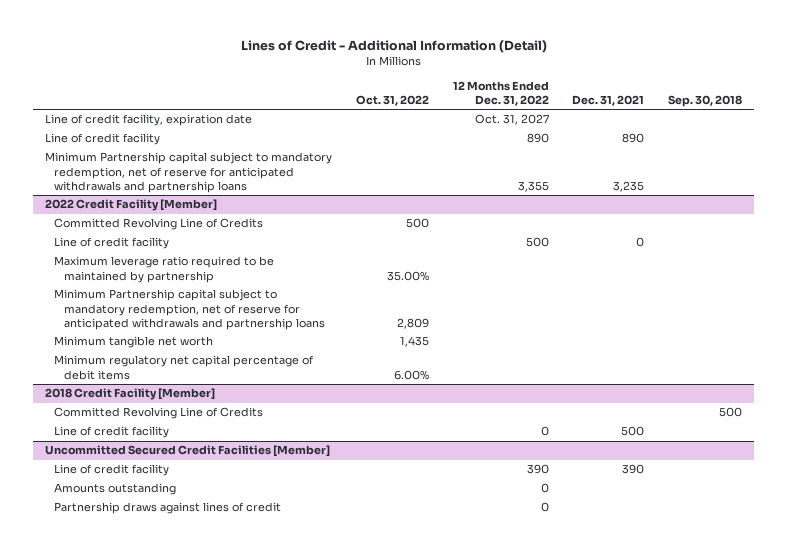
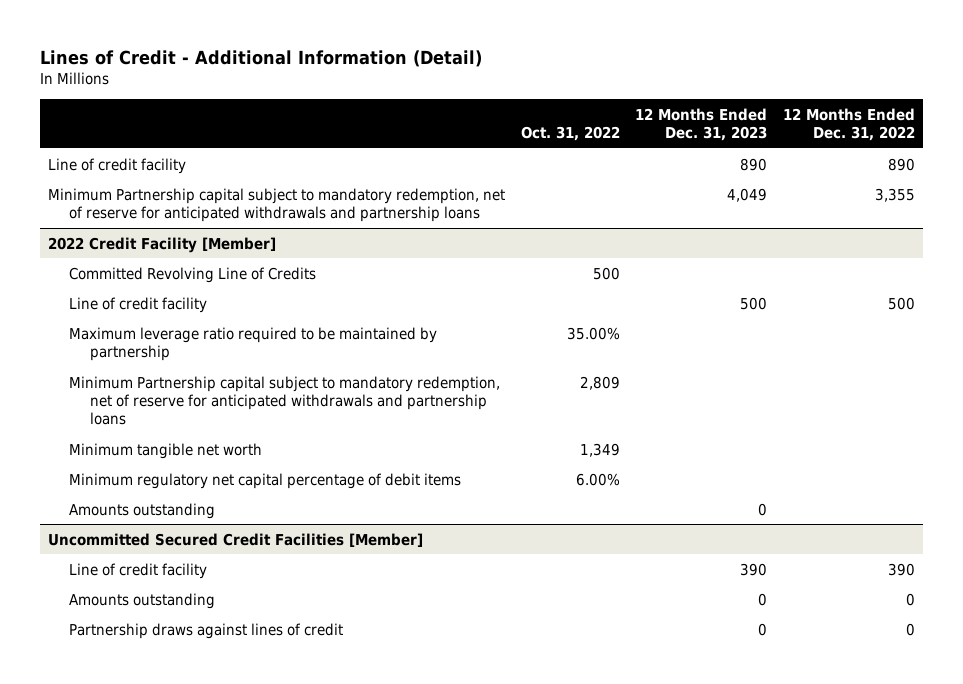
[572,94,645,106] Dec. 31, 2021 -> none
[667,94,742,107] Sep. 30, 2018 -> none
none -> [635,107,768,142] 12 Months Ended Dec. 31, 2023
[45,114,253,127] Line of credit facility, expiration date -> none
[399,336,429,348] 1,435 -> [579,442,620,457] 1,349
[45,388,216,401] 2018 Credit Facility [Member] -> none
[54,407,264,420] Committed Revolving Line of Credits -> none
[54,426,170,439] Line of credit facility -> none
none -> [69,502,216,519] Amounts outstanding

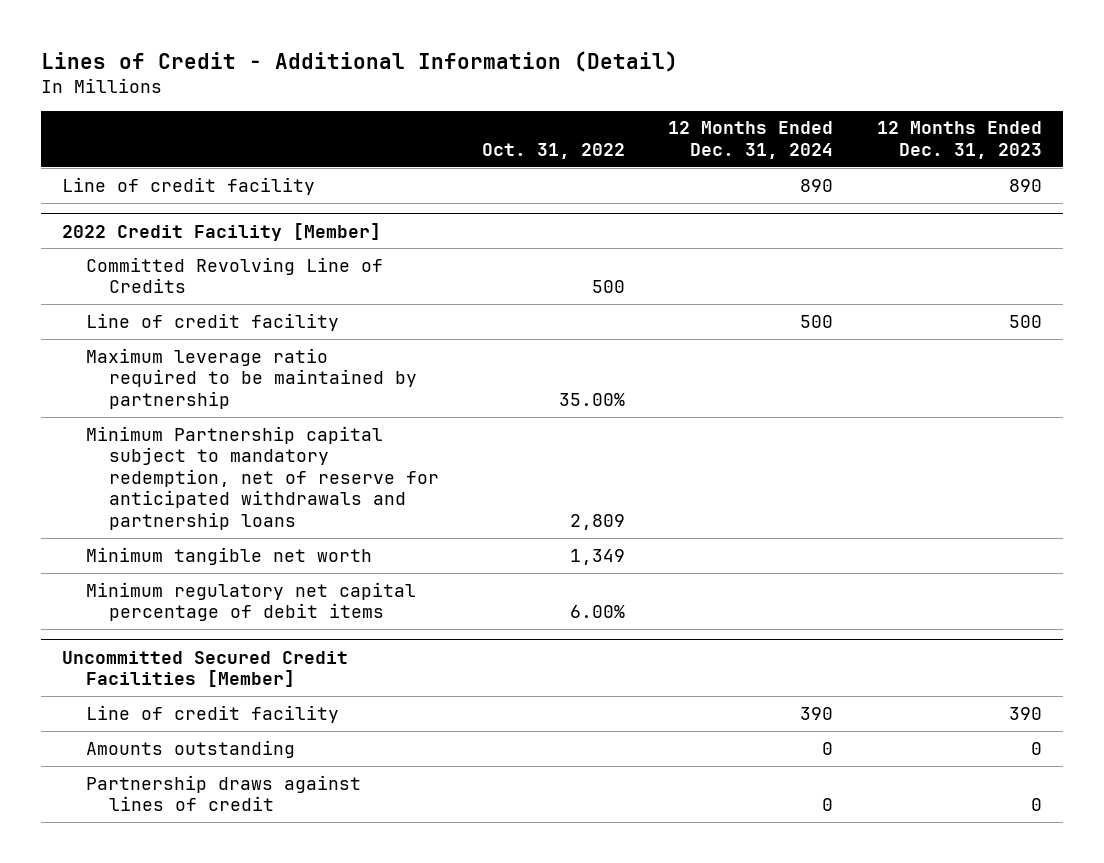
[782,107,915,142] 12 Months Ended Dec. 31, 2022 -> none
none -> [668,121,834,159] 12 Months Ended Dec. 31, 2024
[47,187,505,223] Minimum Partnership capital subject to mandatory redemption, net of reserve for anticipated withdrawals and partnership loans -> none
[69,502,216,519] Amounts outstanding -> none

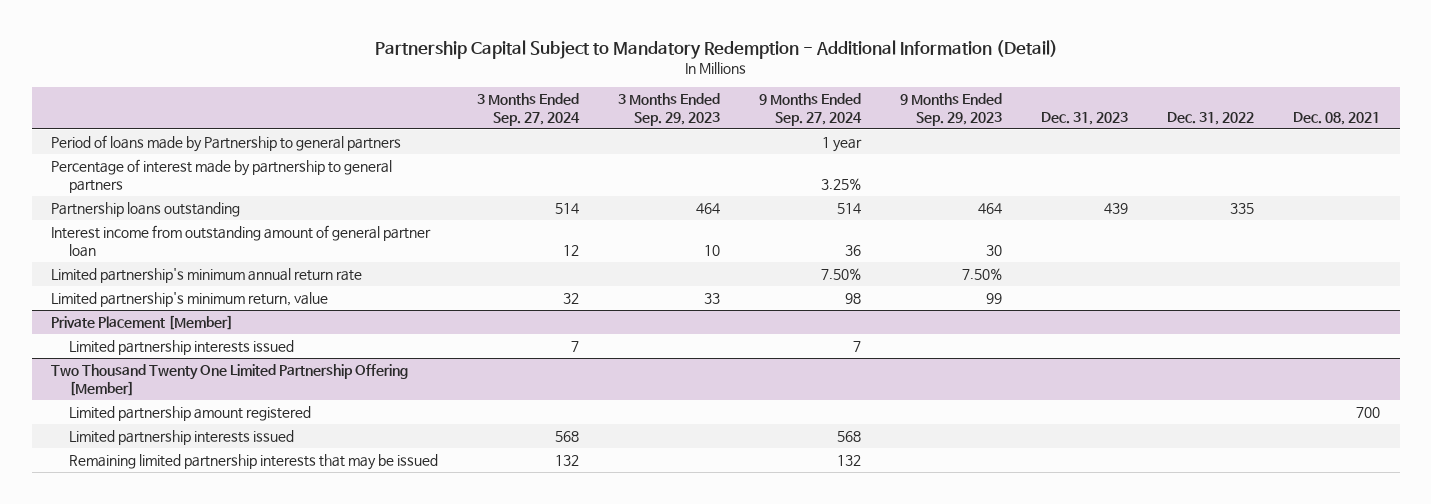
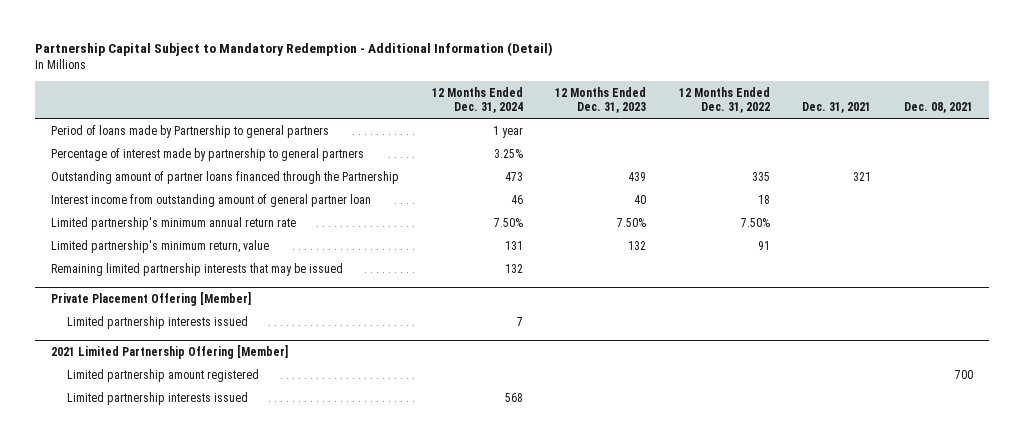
[477,93,581,126] 3 Months Ended Sep. 27, 2024 -> none
[618,93,721,126] 3 Months Ended Sep. 29, 2023 -> none
[759,93,863,126] 9 Months Ended Sep. 27, 2024 -> none
[900,93,1003,126] 9 Months Ended Sep. 29, 2023 -> none
[1041,111,1129,125] Dec. 31, 2023 -> none
[1167,111,1255,125] Dec. 31, 2022 -> none
none -> [431,87,523,114] 12 Months Ended Dec. 31, 2024
none -> [555,87,647,114] 12 Months Ended Dec. 31, 2023
none -> [678,87,770,114] 12 Months Ended Dec. 31, 2022
none -> [802,102,872,114] Dec. 31, 2021
[51,202,241,218] Partnership loans outstanding -> [51,170,400,184] Outstanding amount of partner loans financed through the Partnership
none -> [51,262,344,276] Remaining limited partnership interests that may be issued
[51,315,234,331] Private Placement [Member] -> [51,291,252,306] Private Placement Offering [Member]
[51,364,409,396] Two Thousand Twenty One Limited Partnership Offering [Member] -> [51,344,289,359] 2021 Limited Partnership Offering [Member]
[69,454,439,471] Remaining limited partnership interests that may be issued -> none

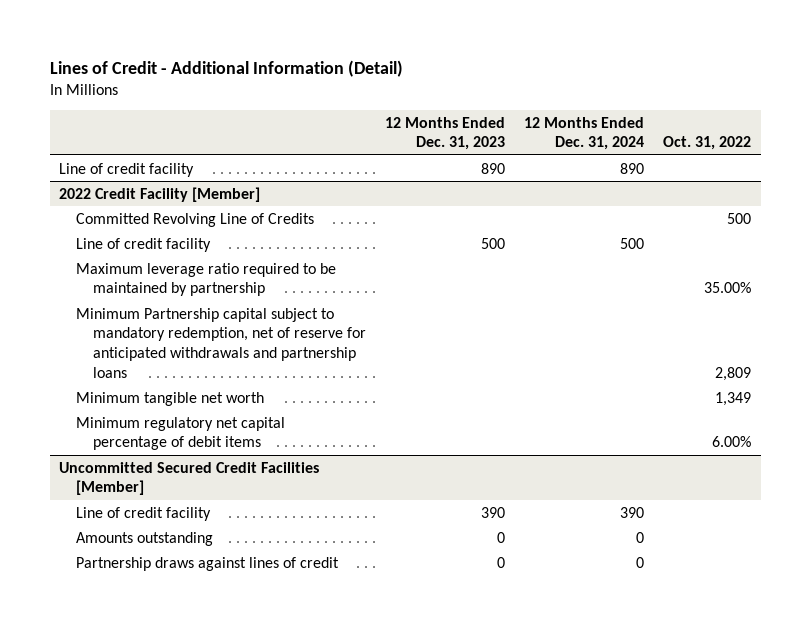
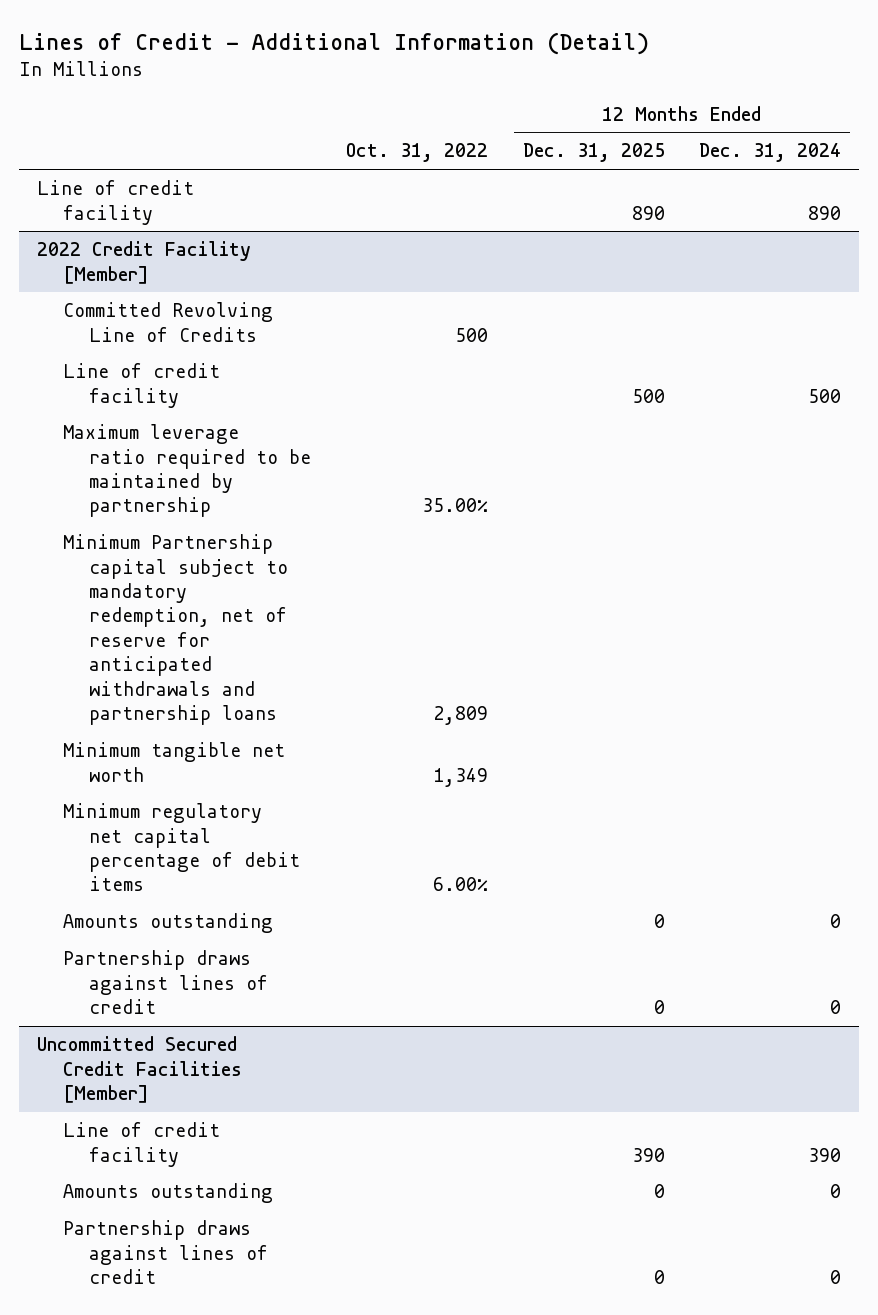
[385,116,506,151] 12 Months Ended Dec. 31, 2023 -> none
none -> [522,143,665,163] Dec. 31, 2025
none -> [62,913,273,934] Amounts outstanding
none -> [62,950,269,1015] Partnership draws against lines of credit

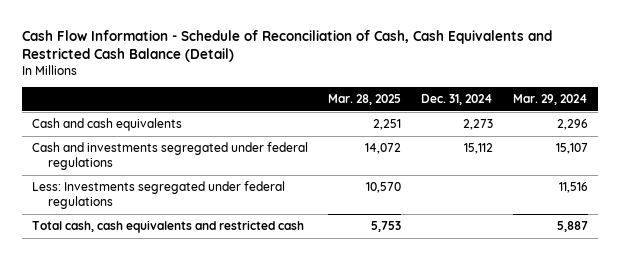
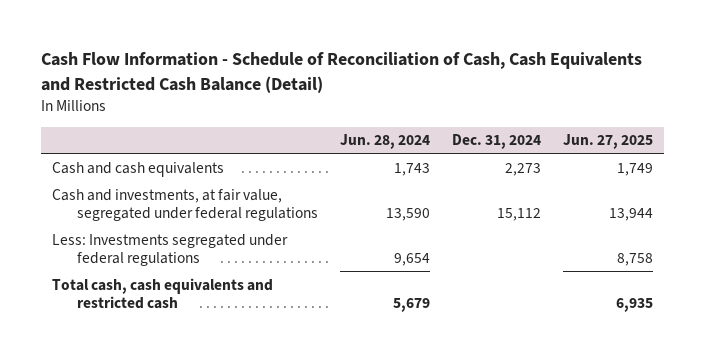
[328,94,402,106] Mar. 28, 2025 -> none
[513,94,589,106] Mar. 29, 2024 -> none
none -> [339,134,430,150] Jun. 28, 2024
none -> [562,134,653,150] Jun. 27, 2025
[32,142,309,171] Cash and investments segregated under federal regulations -> [52,188,318,222] Cash and investments, at fair value, segregated under federal regulations

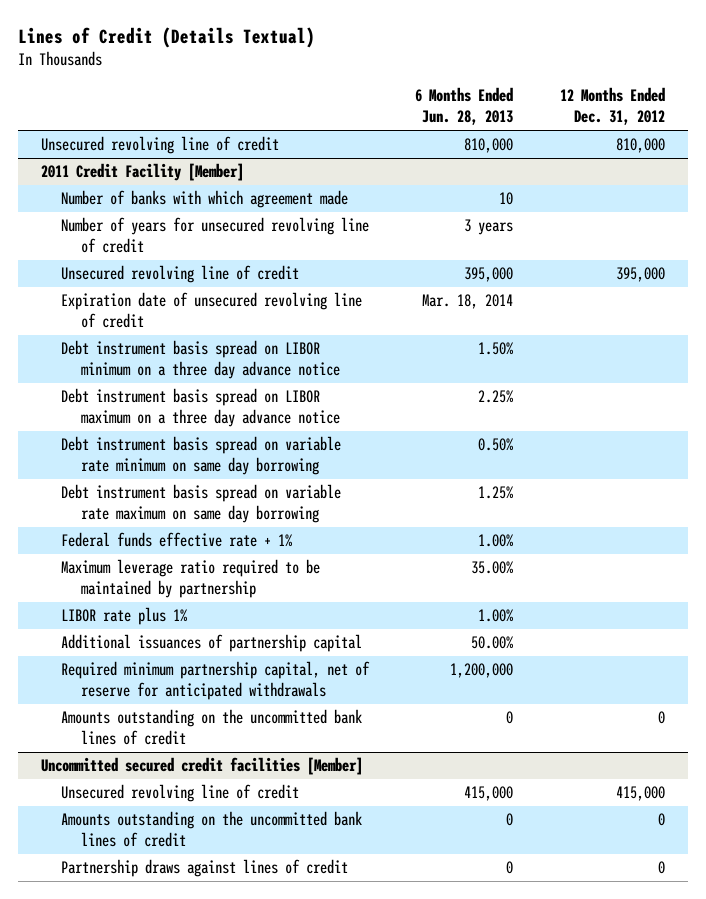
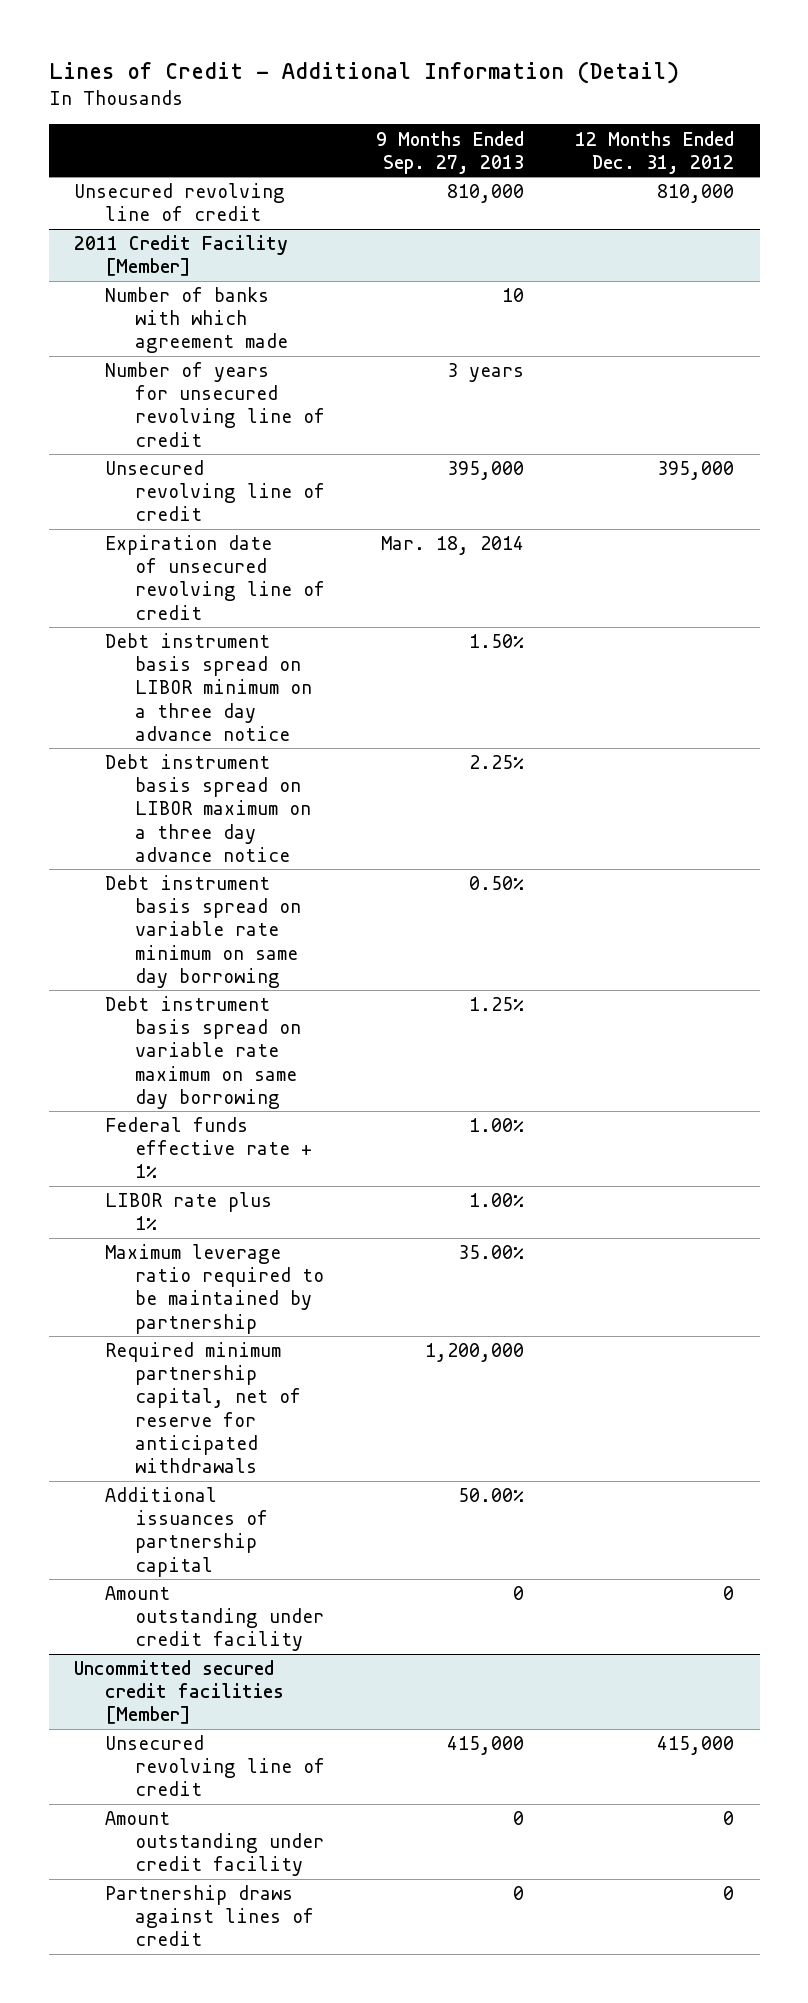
[17,27,315,49] Lines of Credit (Details Textual) -> [48,60,679,84] Lines of Credit - Additional Information (Detail)
[415,87,514,126] 6 Months Ended Jun. 28, 2013 -> none
none -> [376,130,525,174] 9 Months Ended Sep. 27, 2013
[61,559,321,599] Maximum leverage ratio required to be maintained by partnership -> [104,1244,325,1334] Maximum leverage ratio required to be maintained by partnership
[61,634,363,653] Additional issuances of partnership capital -> [104,1487,269,1577] Additional issuances of partnership capital
[61,709,363,746] Amounts outstanding on the uncommitted bank lines of credit -> [104,1586,325,1652] Amount outstanding under credit facility
[61,811,363,848] Amounts outstanding on the uncommitted bank lines of credit -> [104,1811,325,1877] Amount outstanding under credit facility

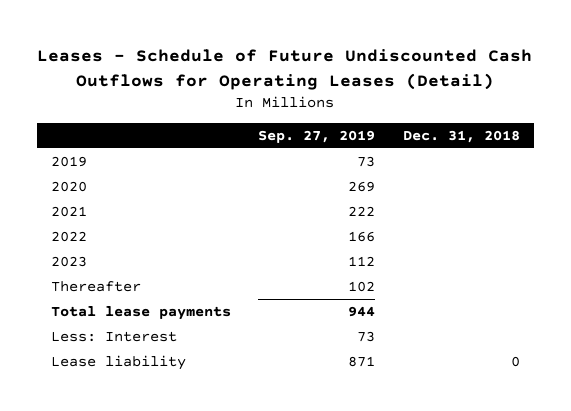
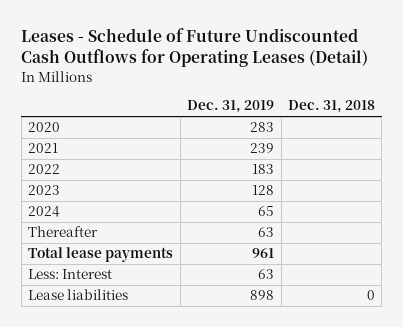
[258,129,376,143] Sep. 27, 2019 -> none
none -> [187,100,275,114] Dec. 31, 2019
[50,156,87,168] 2019 -> none
none -> [28,206,61,218] 2024
[50,355,186,371] Lease liability -> [28,289,129,301] Lease liabilities

